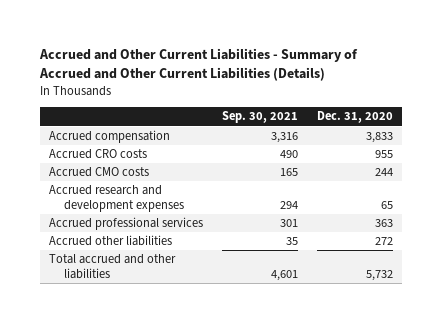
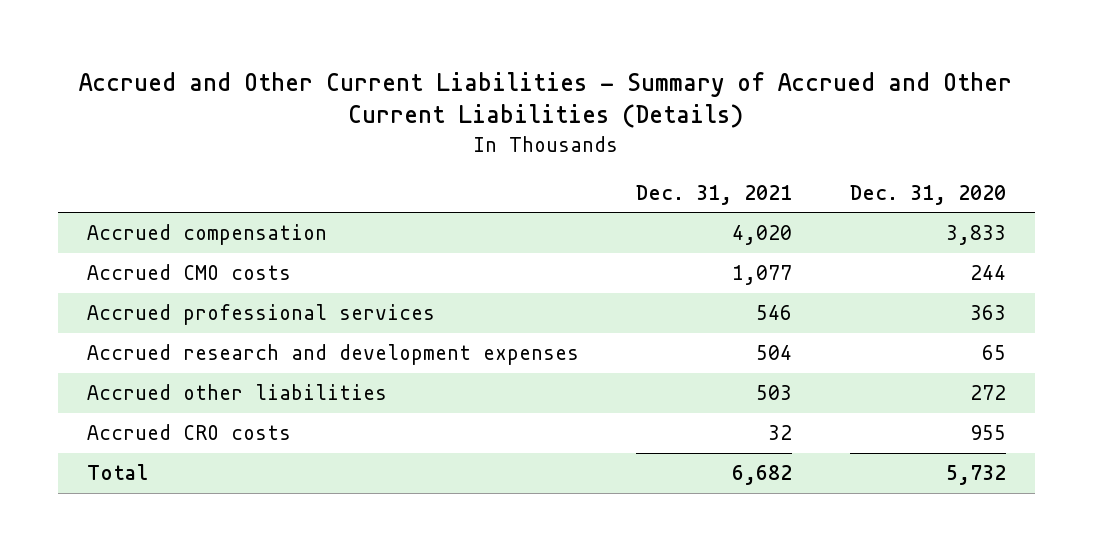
[221,111,298,124] Sep. 30, 2021 -> none
none -> [636,184,793,205] Dec. 31, 2021
[49,185,185,213] Accrued research and development expenses -> [86,344,579,366] Accrued research and development expenses
[49,149,148,160] Accrued CRO costs -> [86,424,291,441] Accrued CRO costs
[49,254,177,280] Total accrued and other liabilities -> [86,464,148,481] Total

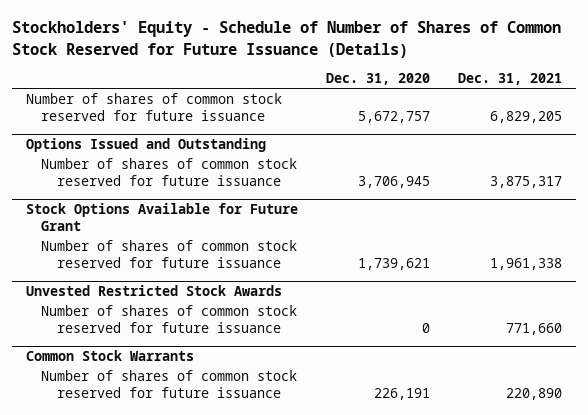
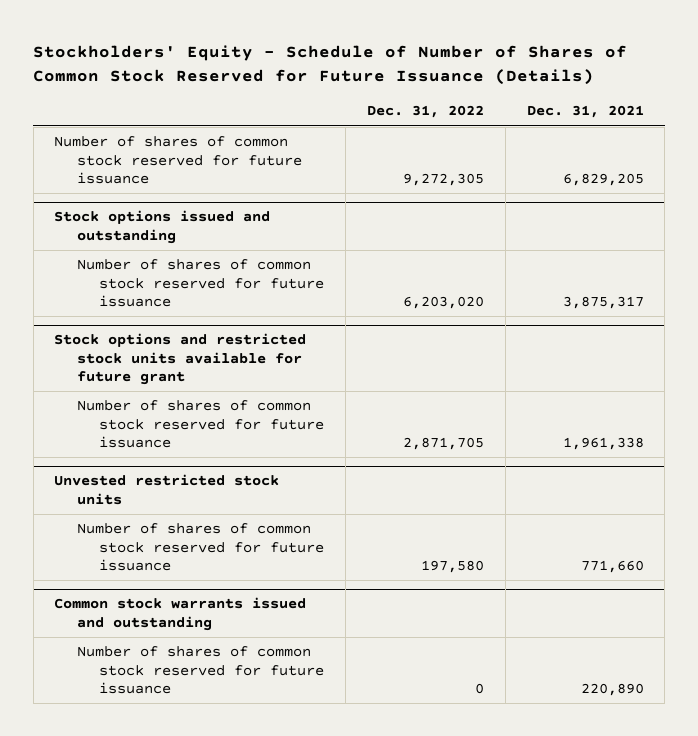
[326,73,431,86] Dec. 31, 2020 -> none
none -> [366,105,484,119] Dec. 31, 2022
[26,138,267,153] Options Issued and Outstanding -> [54,210,271,244] Stock options issued and outstanding
[26,203,299,231] Stock Options Available for Future Grant -> [54,333,307,385] Stock options and restricted stock units available for future grant
[26,285,283,297] Unvested Restricted Stock Awards -> [54,474,280,505] Unvested restricted stock units
[26,350,195,362] Common Stock Warrants -> [54,597,307,631] Common stock warrants issued and outstanding

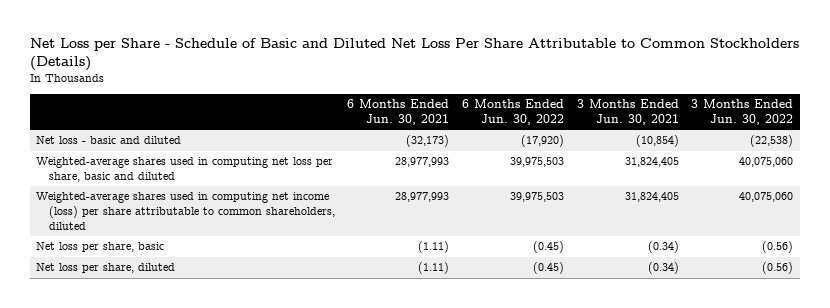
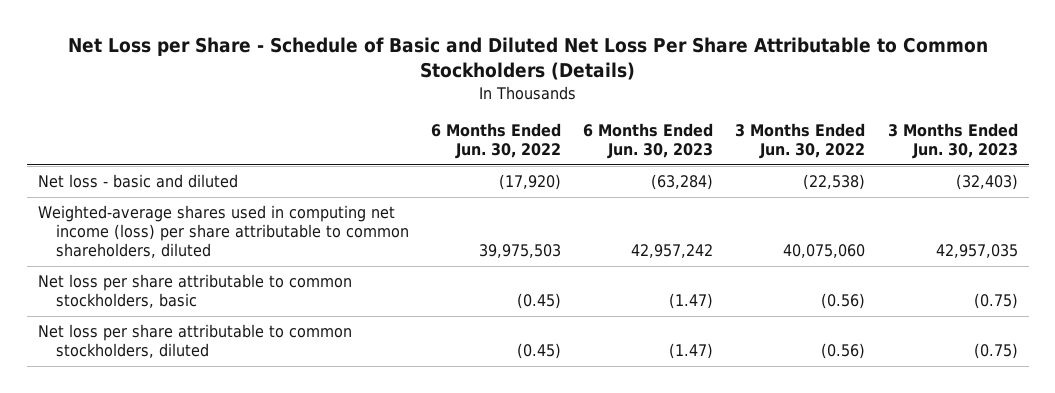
[347,99,450,126] 6 Months Ended Jun. 30, 2021 -> none
[576,99,679,126] 3 Months Ended Jun. 30, 2021 -> none
none -> [583,123,714,160] 6 Months Ended Jun. 30, 2023
none -> [887,123,1018,160] 3 Months Ended Jun. 30, 2023
[36,157,334,183] Weighted-average shares used in computing net loss per share, basic and diluted -> none
[36,242,165,253] Net loss per share, basic -> [37,274,352,309] Net loss per share attributable to common stockholders, basic
[36,263,176,274] Net loss per share, diluted -> [37,324,352,359] Net loss per share attributable to common stockholders, diluted

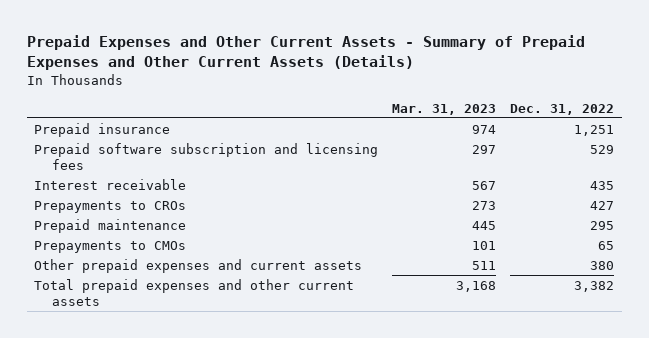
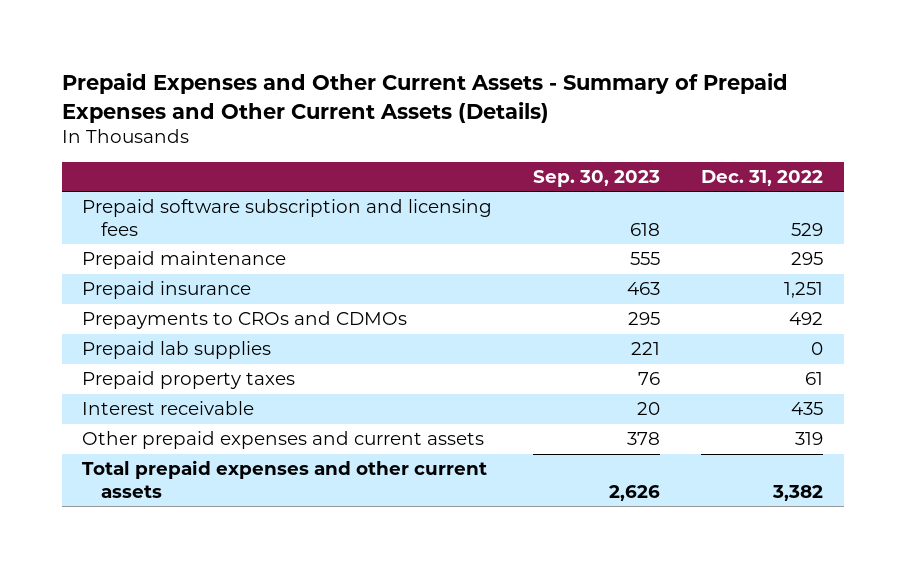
[392,103,497,115] Mar. 31, 2023 -> none
none -> [533,169,661,187] Sep. 30, 2023
[34,200,187,213] Prepayments to CROs -> none
[34,240,187,253] Prepayments to CMOs -> none
[34,122,171,137] Prepaid insurance -> [82,281,252,300] Prepaid insurance
none -> [82,311,408,330] Prepayments to CROs and CDMOs
none -> [82,341,272,360] Prepaid lab supplies
none -> [82,371,296,390] Prepaid property taxes
[34,178,187,190] Interest receivable -> [82,401,255,416] Interest receivable
[590,260,615,270] 380 -> [795,432,824,446] 319

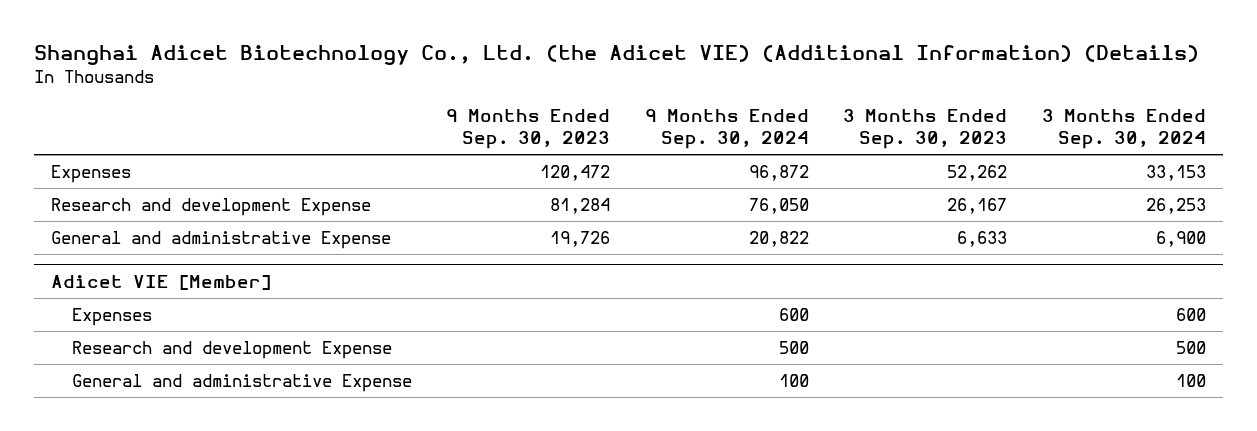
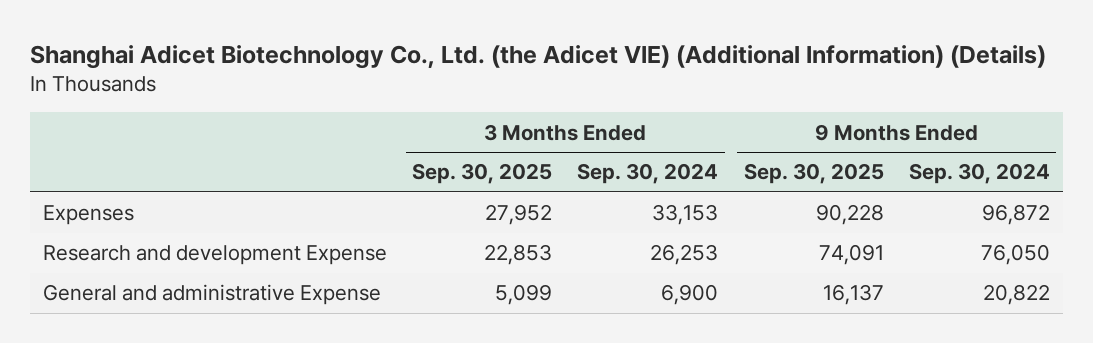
[446,109,611,150] 9 Months Ended Sep. 30, 2023 -> none
[843,109,1008,150] 3 Months Ended Sep. 30, 2023 -> none
none -> [411,163,552,185] Sep. 30, 2025
none -> [743,163,884,185] Sep. 30, 2025
[51,274,272,290] Adicet VIE [Member] -> none
[71,307,152,326] Expenses -> none
[71,340,392,359] Research and development Expense -> none
[71,373,412,392] General and administrative Expense -> none

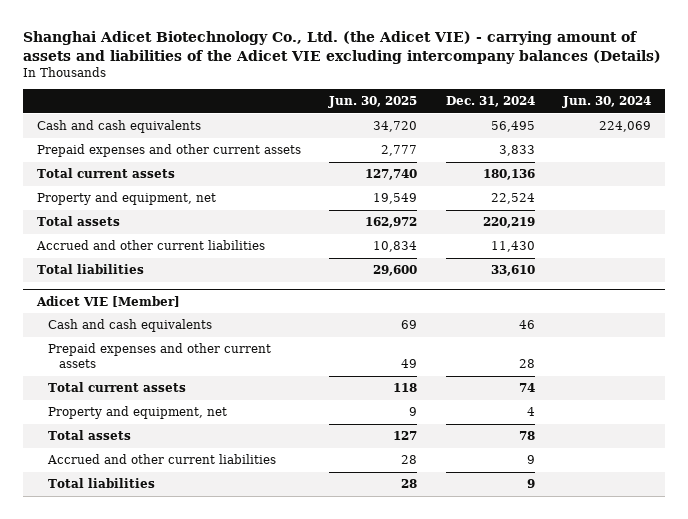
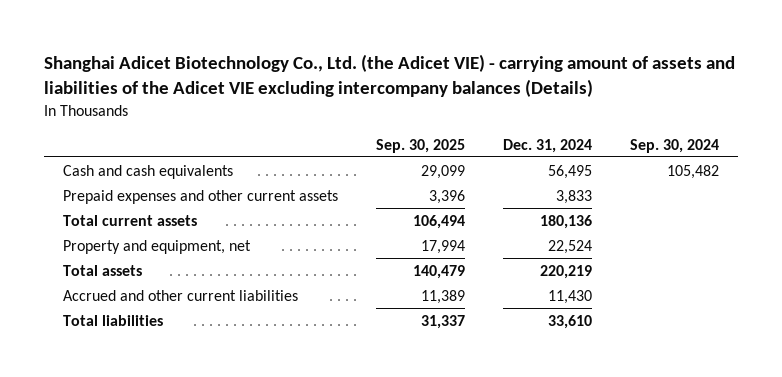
[328,96,418,109] Jun. 30, 2025 -> none
[561,96,651,109] Jun. 30, 2024 -> none
none -> [376,138,466,153] Sep. 30, 2025
none -> [629,138,719,153] Sep. 30, 2024
[36,295,181,307] Adicet VIE [Member] -> none
[48,319,213,333] Cash and cash equivalents -> none
[48,343,272,369] Prepaid expenses and other current assets -> none
[48,382,187,393] Total current assets -> none
[48,406,228,420] Property and equipment, net -> none
[48,430,132,441] Total assets -> none
[47,454,277,465] Accrued and other current liabilities -> none
[48,478,156,489] Total liabilities -> none

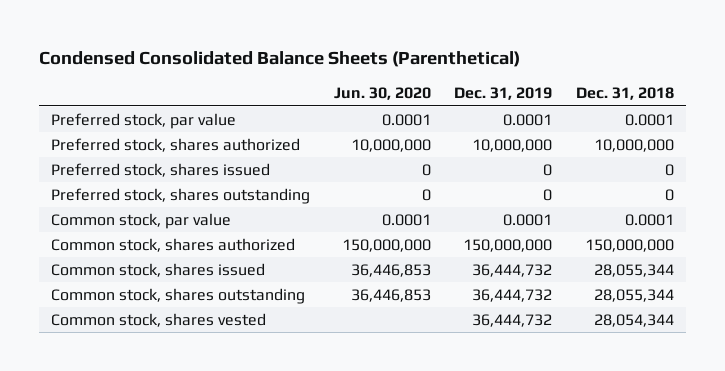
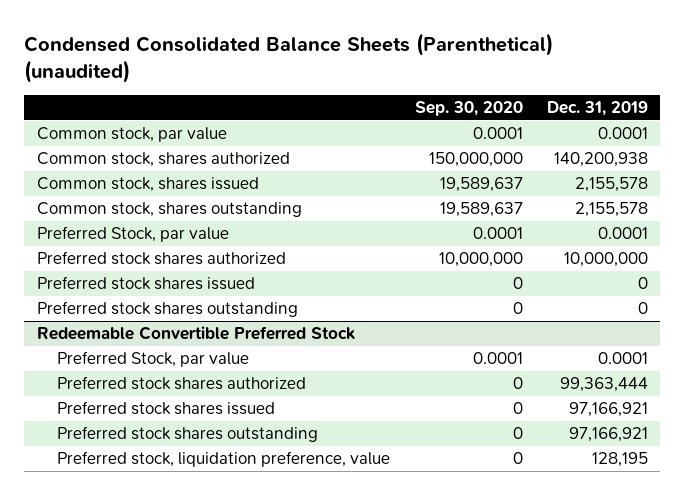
[39,51,521,68] Condensed Consolidated Balance Sheets (Parenthetical) -> [24,33,554,84] Condensed Consolidated Balance Sheets (Parenthetical) (unaudited)
[333,87,431,101] Jun. 30, 2020 -> none
[575,87,674,101] Dec. 31, 2018 -> none
none -> [414,101,523,117] Sep. 30, 2020
[51,112,237,129] Preferred stock, par value -> none
[51,137,301,152] Preferred stock, shares authorized -> none
[51,162,271,177] Preferred stock, shares issued -> none
[51,187,311,204] Preferred stock, shares outstanding -> none
[51,312,267,327] Common stock, shares vested -> none
[463,238,553,252] 150,000,000 -> [554,152,649,168] 140,200,938
[472,263,553,277] 36,444,732 -> [575,177,649,193] 2,155,578
[472,288,553,302] 36,444,732 -> [575,202,649,218] 2,155,578
none -> [36,226,229,243] Preferred Stock, par value
none -> [36,251,286,266] Preferred stock shares authorized
none -> [36,276,255,291] Preferred stock shares issued
none -> [36,301,298,318] Preferred stock shares outstanding
none -> [36,326,355,341] Redeemable Convertible Preferred Stock
none -> [57,351,250,368] Preferred Stock, par value
none -> [57,376,307,391] Preferred stock shares authorized
none -> [57,401,276,416] Preferred stock shares issued
none -> [57,426,319,443] Preferred stock shares outstanding
none -> [57,451,391,468] Preferred stock, liquidation preference, value

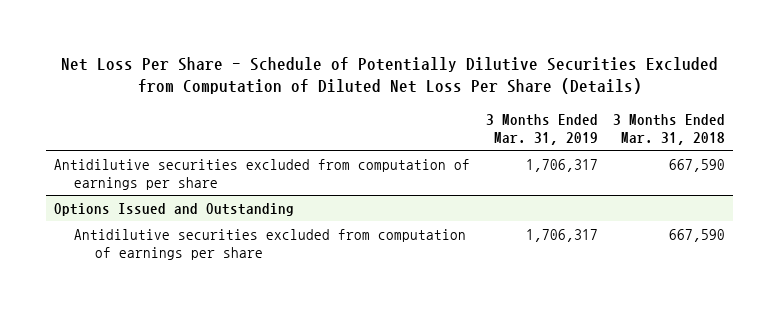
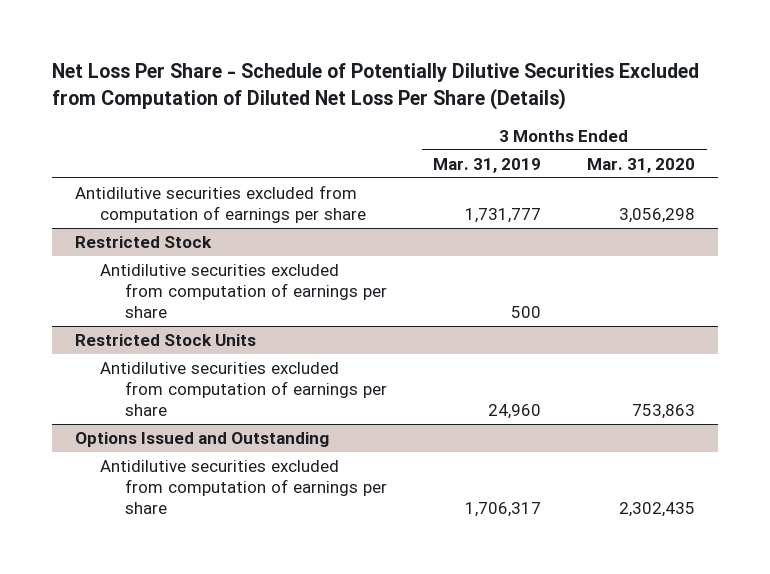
[613,113,726,145] 3 Months Ended Mar. 31, 2018 -> none
none -> [587,157,696,173] Mar. 31, 2020
[525,158,598,172] 1,706,317 -> [465,208,542,224] 1,731,777
none -> [74,235,212,248] Restricted Stock
none -> [100,263,388,319] Antidilutive securities excluded from computation of earnings per share
none -> [74,333,256,346] Restricted Stock Units
none -> [100,361,388,417] Antidilutive securities excluded from computation of earnings per share

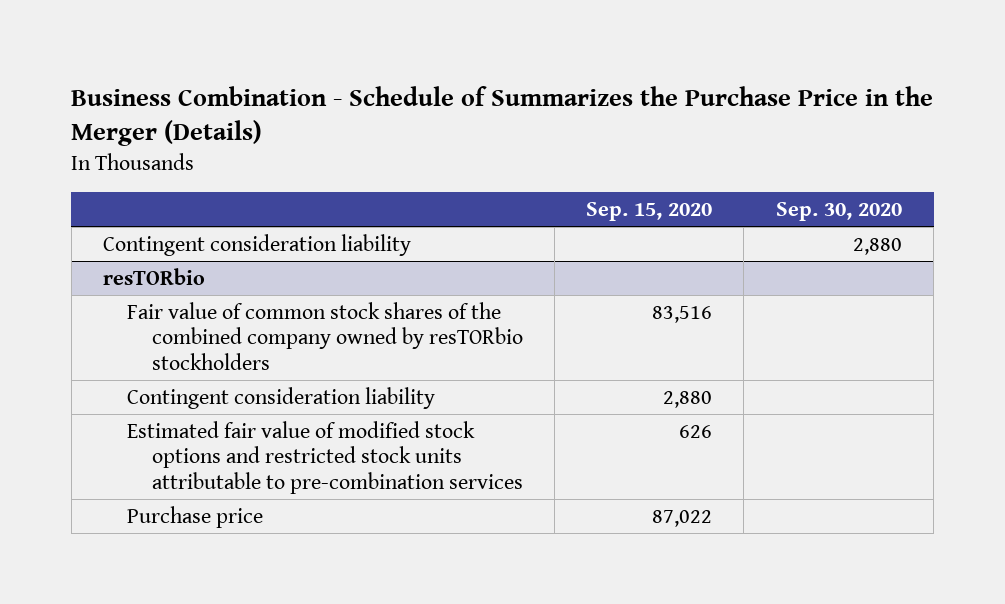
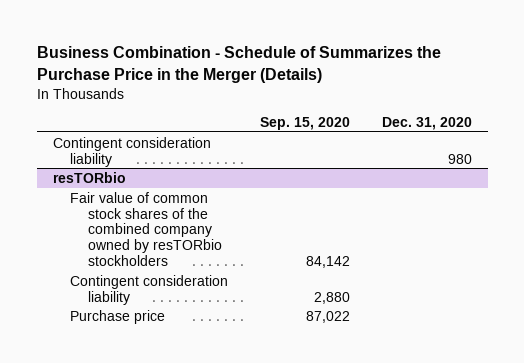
[775,202,902,222] Sep. 30, 2020 -> none
none -> [381,116,472,130] Dec. 31, 2020
[652,305,713,323] 83,516 -> [306,256,351,269] 84,142
[127,420,523,495] Estimated fair value of modified stock options and restricted stock units attributable to pre-combination services -> none

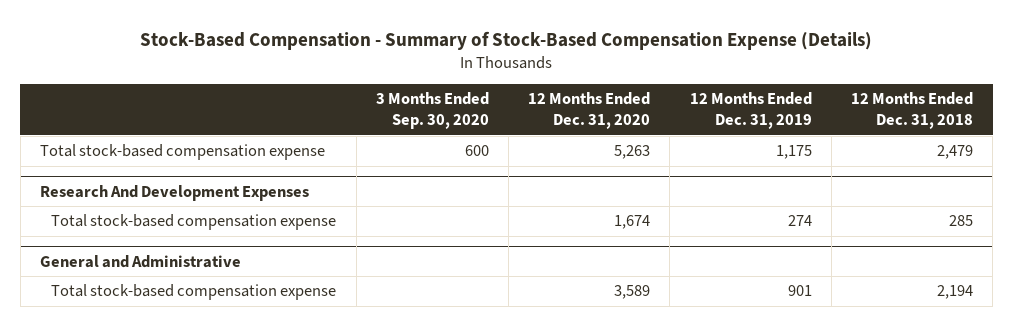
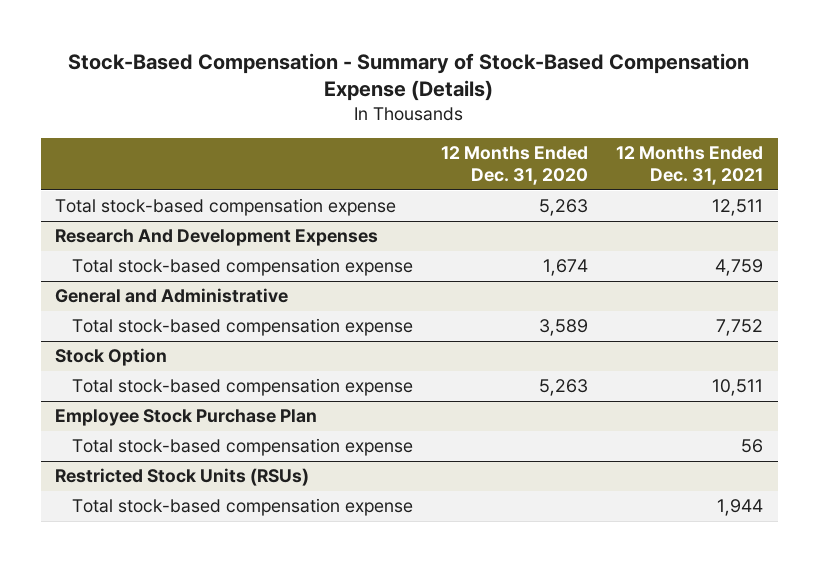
[375,92,489,130] 3 Months Ended Sep. 30, 2020 -> none
[689,92,812,130] 12 Months Ended Dec. 31, 2019 -> none
[850,92,973,130] 12 Months Ended Dec. 31, 2018 -> none
none -> [616,146,764,186] 12 Months Ended Dec. 31, 2021
none -> [55,348,168,367] Stock Option
none -> [71,378,413,397] Total stock-based compensation expense
none -> [55,409,318,427] Employee Stock Purchase Plan
none -> [71,438,413,457] Total stock-based compensation expense
none -> [55,468,310,487] Restricted Stock Units (RSUs)
none -> [71,498,413,517] Total stock-based compensation expense

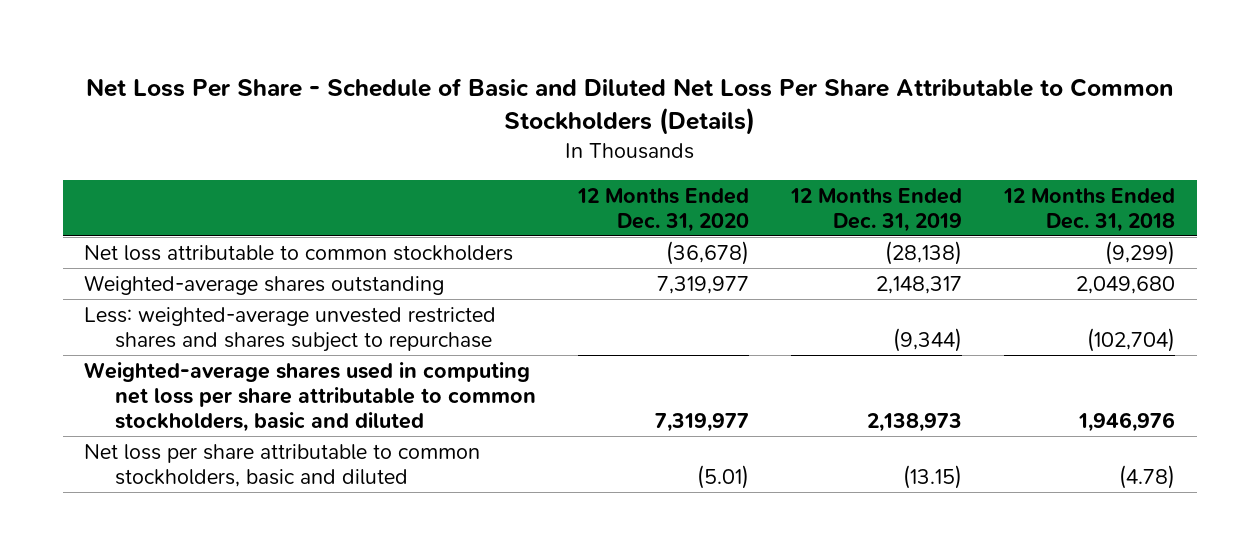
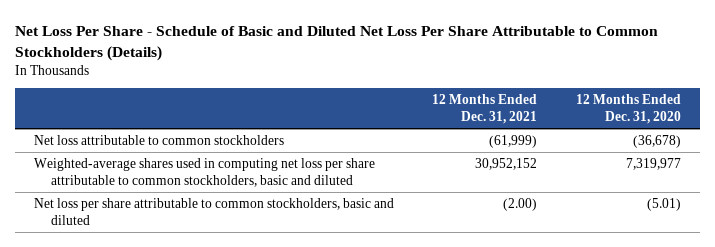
[790,187,963,232] 12 Months Ended Dec. 31, 2019 -> none
[1003,187,1176,232] 12 Months Ended Dec. 31, 2018 -> none
none -> [432,94,538,125] 12 Months Ended Dec. 31, 2021
[83,274,444,295] Weighted-average shares outstanding -> none
[83,306,496,352] Less: weighted-average unvested restricted shares and shares subject to repurchase -> none

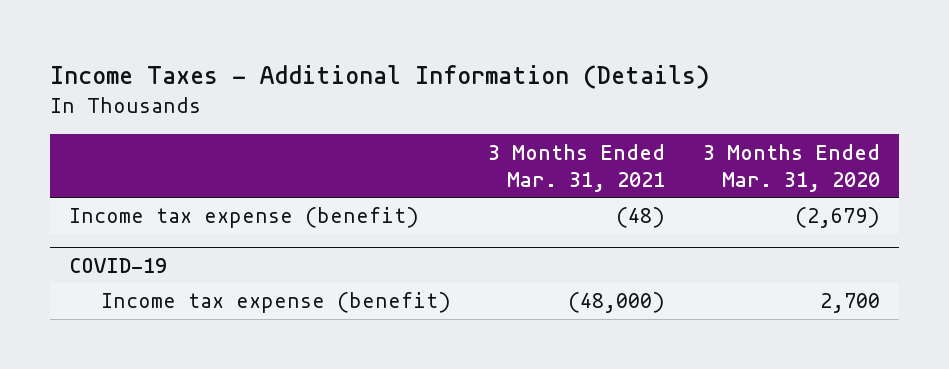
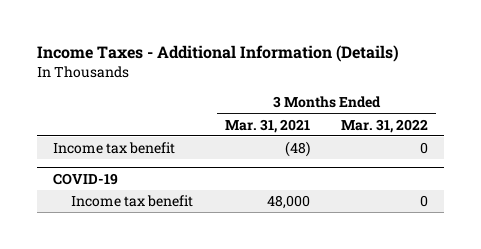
[702,143,880,192] 3 Months Ended Mar. 31, 2020 -> none
none -> [341,118,429,133] Mar. 31, 2022
[68,207,419,229] Income tax expense (benefit) -> [52,142,175,155] Income tax benefit
[100,292,451,314] Income tax expense (benefit) -> [71,195,194,208] Income tax benefit
[568,292,666,314] (48,000) -> [266,195,310,210] 48,000

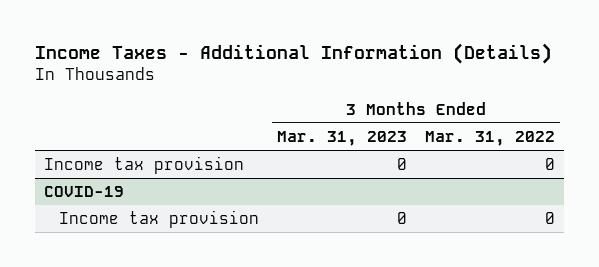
[224,118,310,133] Mar. 31, 2021 -> none
none -> [276,130,407,146] Mar. 31, 2023
[52,142,175,155] Income tax benefit -> [44,156,245,175] Income tax provision
[71,195,194,208] Income tax benefit -> [58,210,259,229] Income tax provision

